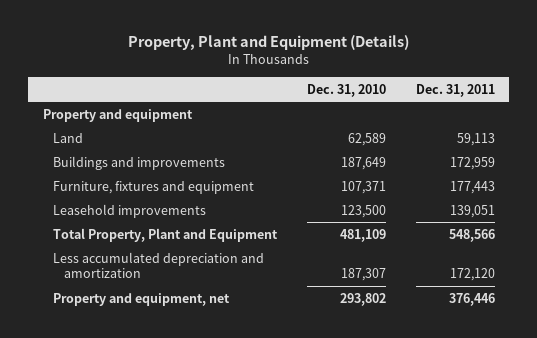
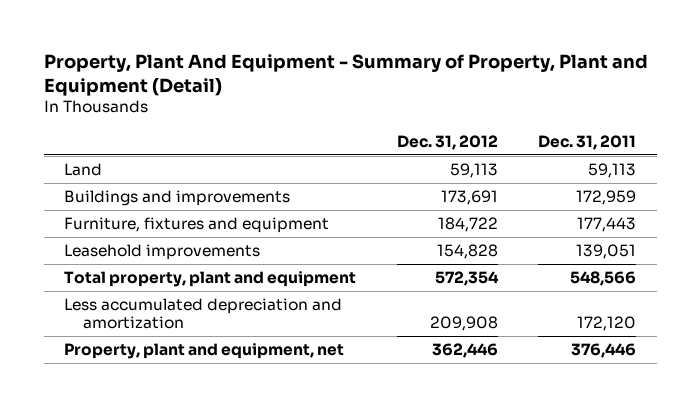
[127,35,409,51] Property, Plant and Equipment (Details) -> [43,53,648,96] Property, Plant And Equipment - Summary of Property, Plant and Equipment (Detail)
[307,83,387,97] Dec. 31, 2010 -> none
none -> [396,135,498,151] Dec. 31, 2012
[42,108,193,122] Property and equipment -> none
[53,227,279,242] Total Property, Plant and Equipment -> [63,271,356,288] Total property, plant and equipment
[53,292,231,306] Property and equipment, net -> [63,343,344,360] Property, plant and equipment, net

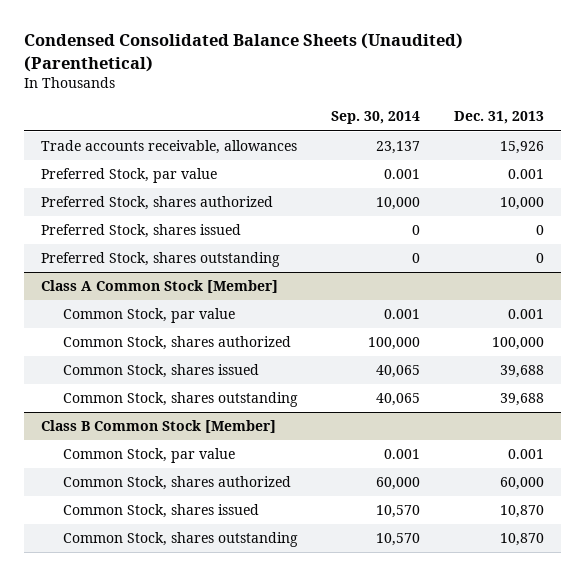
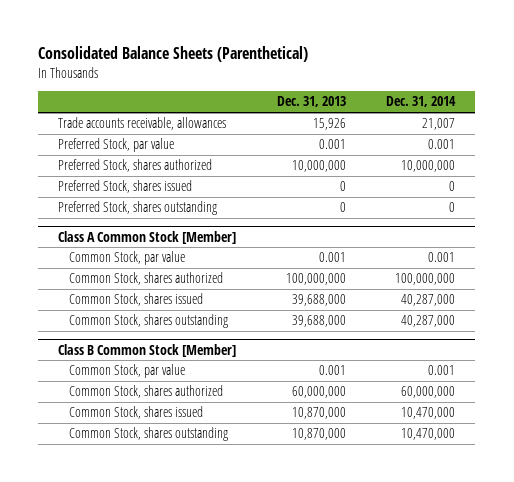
[24,33,464,72] Condensed Consolidated Balance Sheets (Unaudited) (Parenthetical) -> [38,46,309,63] Consolidated Balance Sheets (Parenthetical)
[331,111,421,125] Sep. 30, 2014 -> none
none -> [386,96,457,108] Dec. 31, 2014
[500,197,545,211] 10,000 -> [291,160,346,173] 10,000,000
[492,337,545,351] 100,000 -> [285,273,346,286] 100,000,000
[500,365,545,379] 39,688 -> [291,294,346,307] 39,688,000
[500,393,545,407] 39,688 -> [291,315,346,328] 39,688,000
[500,477,545,491] 60,000 -> [291,386,346,399] 60,000,000
[500,505,545,519] 10,870 -> [291,407,346,420] 10,870,000
[500,533,545,547] 10,870 -> [291,428,346,441] 10,870,000

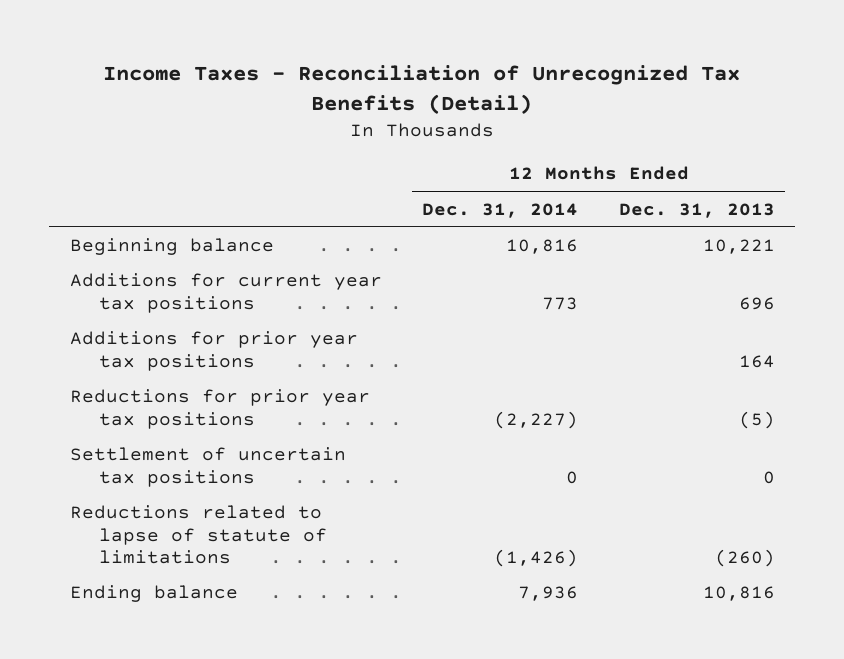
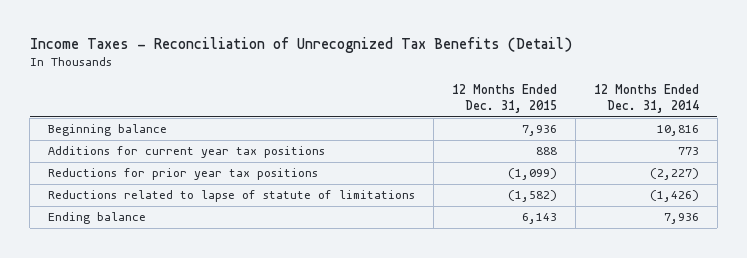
[618,202,775,218] Dec. 31, 2013 -> none
none -> [451,84,557,113] 12 Months Ended Dec. 31, 2015
[69,331,358,371] Additions for prior year tax positions -> none
[69,447,346,487] Settlement of uncertain tax positions -> none

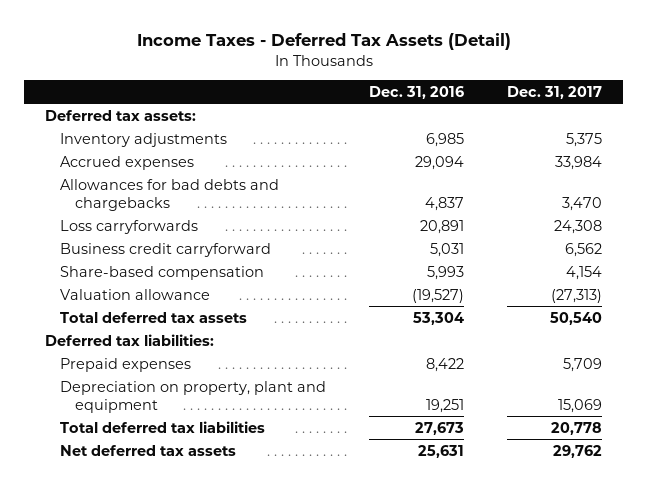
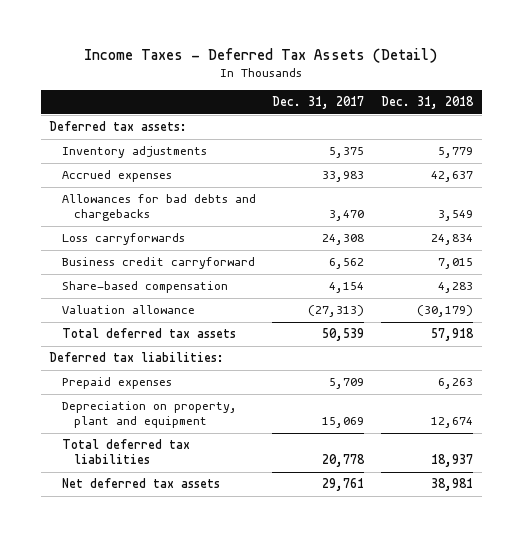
[368,85,464,99] Dec. 31, 2016 -> none
none -> [381,96,475,110] Dec. 31, 2018
[554,155,602,170] 33,984 -> [322,171,365,183] 33,983
[549,311,602,325] 50,540 -> [322,328,365,342] 50,539
[552,444,602,458] 29,762 -> [322,478,365,492] 29,761

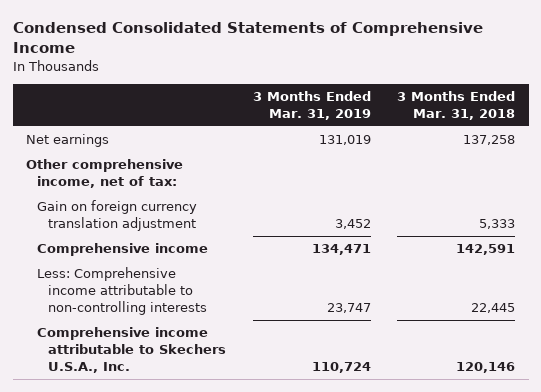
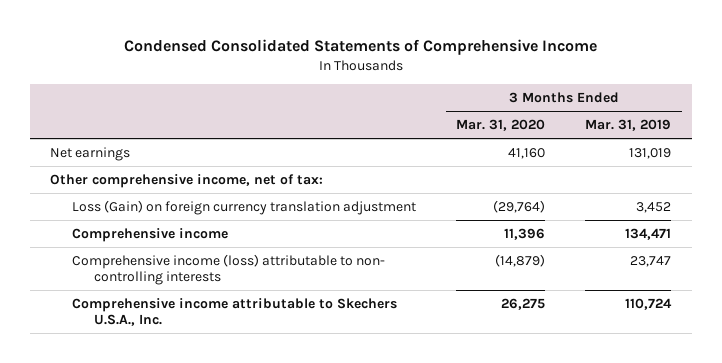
[397,91,516,120] 3 Months Ended Mar. 31, 2018 -> none
none -> [456,118,546,131] Mar. 31, 2020
[37,200,198,232] Gain on foreign currency translation adjustment -> [72,199,417,215] Loss (Gain) on foreign currency translation adjustment
[37,267,208,315] Less: Comprehensive income attributable to non-controlling interests -> [72,253,386,286] Comprehensive income (loss) attributable to non- controlling interests

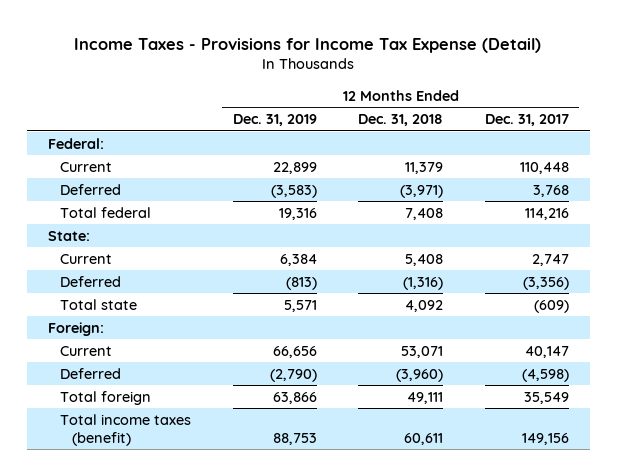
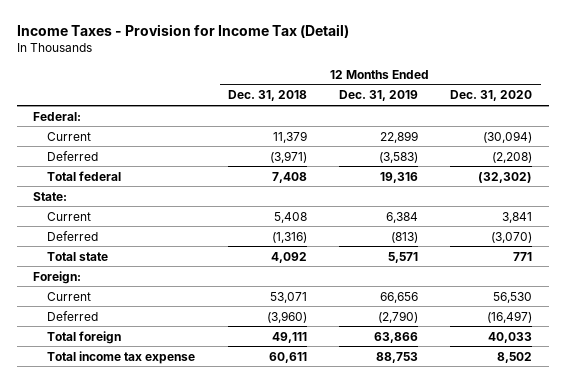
[74,37,542,53] Income Taxes - Provisions for Income Tax Expense (Detail) -> [16,23,349,38] Income Taxes - Provision for Income Tax (Detail)
[485,114,570,127] Dec. 31, 2017 -> none
none -> [450,90,533,102] Dec. 31, 2020
[60,413,192,446] Total income taxes (benefit) -> [47,350,196,364] Total income tax expense

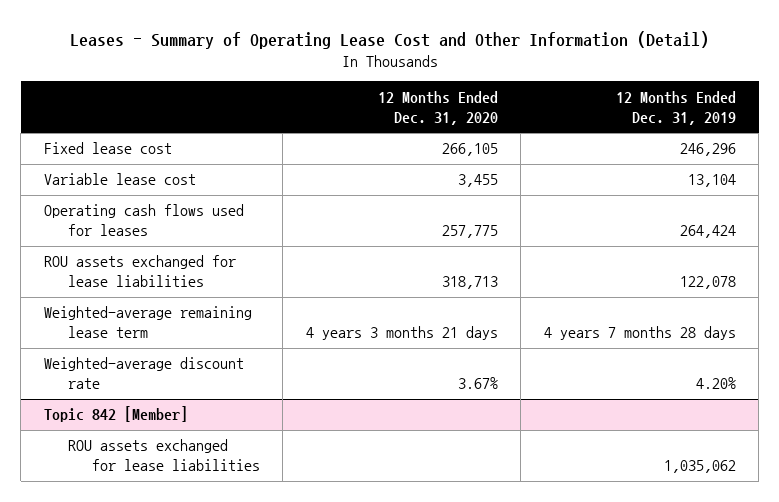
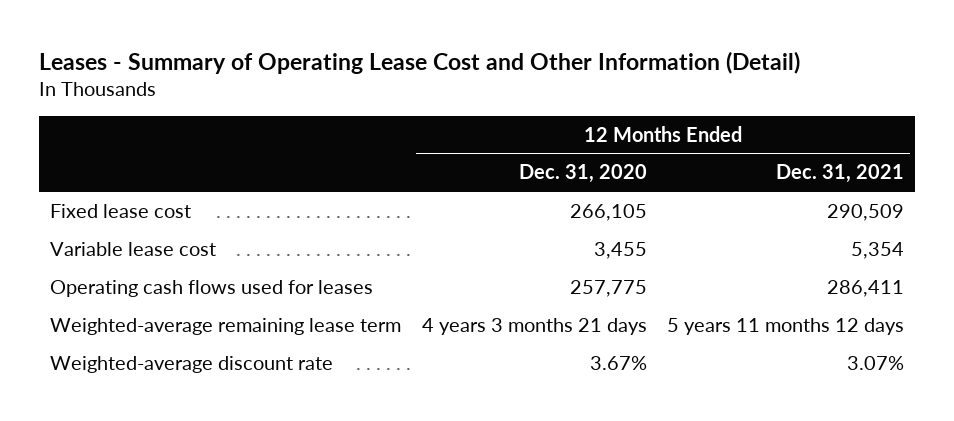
[615,90,736,125] 12 Months Ended Dec. 31, 2019 -> none
none -> [776,164,905,184] Dec. 31, 2021
[43,255,236,288] ROU assets exchanged for lease liabilities -> none
[43,406,188,423] Topic 842 [Member] -> none
[67,439,260,472] ROU assets exchanged for lease liabilities -> none

